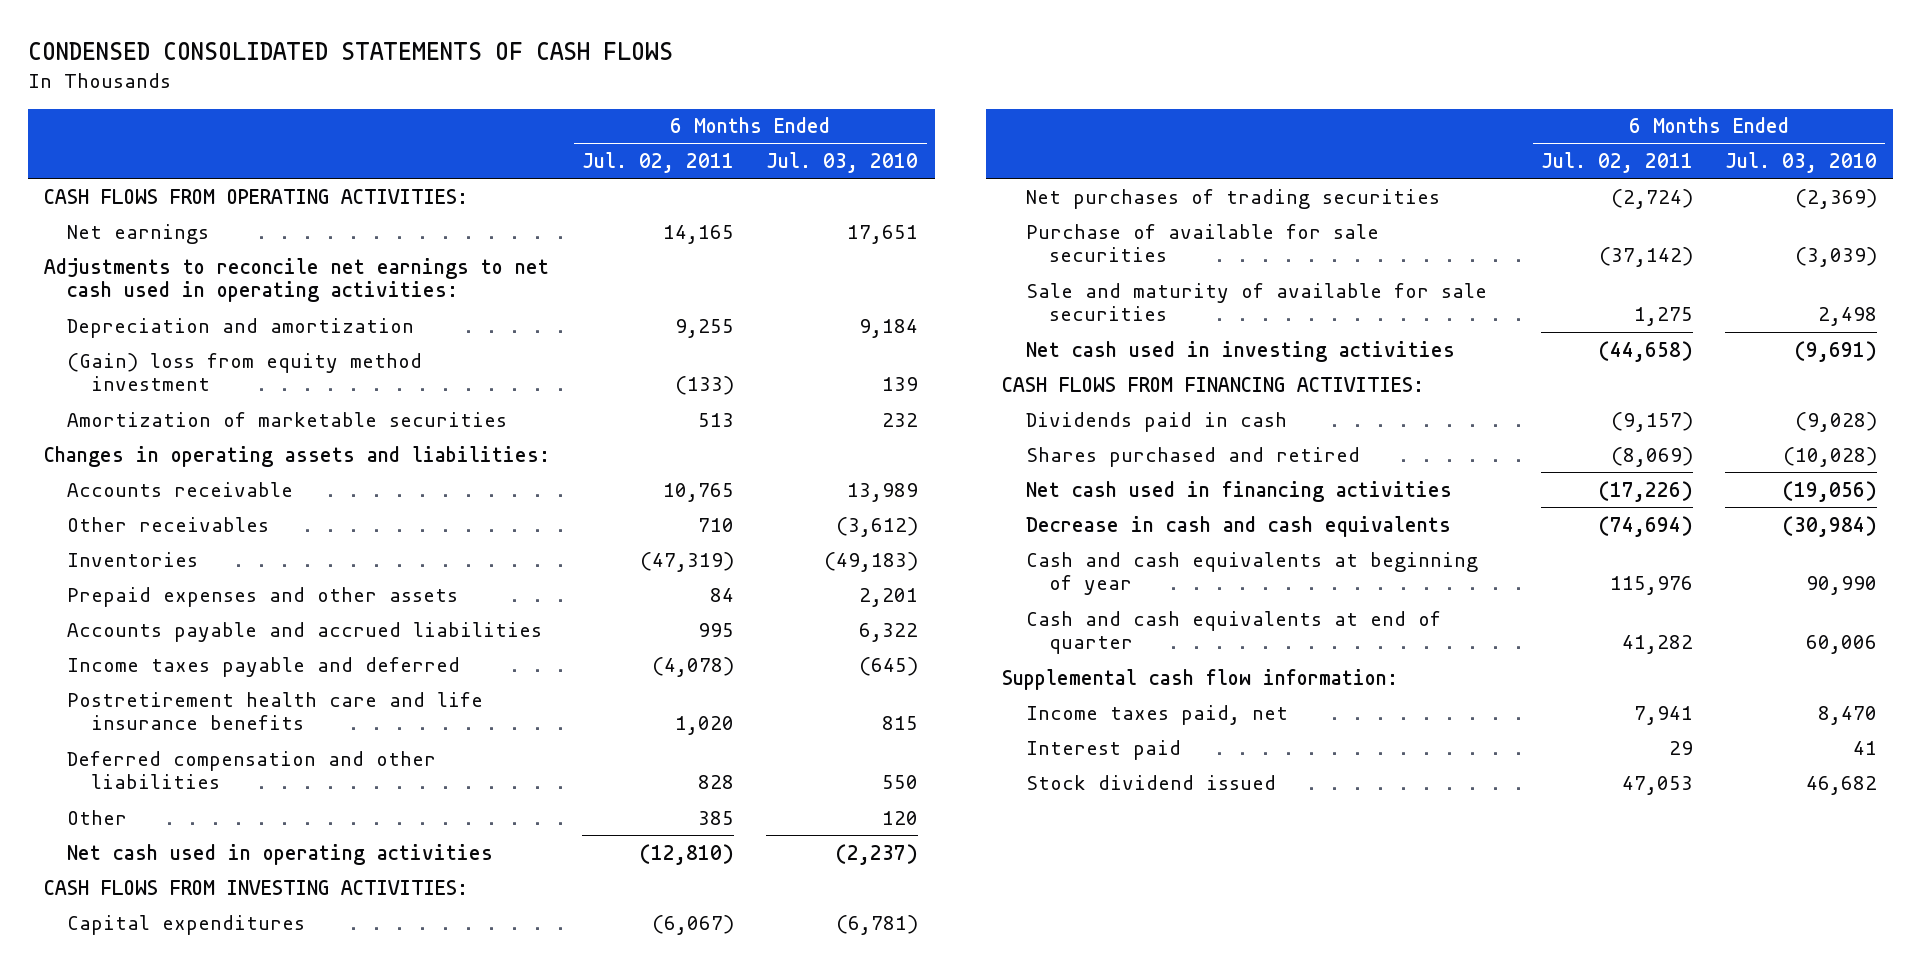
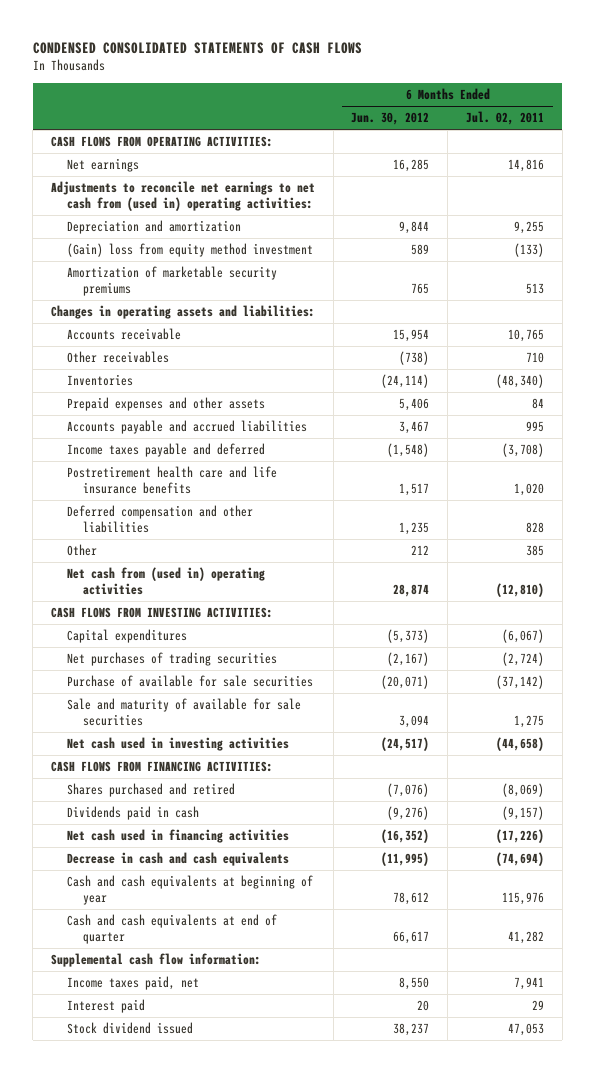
[766,152,919,174] Jul. 03, 2010 -> none
none -> [351,112,430,126] Jun. 30, 2012
[663,224,735,244] 14,165 -> [507,159,544,173] 14,816
[44,257,550,303] Adjustments to reconcile net earnings to net cash used in operating activities: -> [50,181,315,212] Adjustments to reconcile net earnings to net cash from (used in) operating activities:
[67,411,508,427] Amortization of marketable securities -> [67,266,278,297] Amortization of marketable security premiums
[640,551,735,572] (47,319) -> [495,374,544,389] (48,340)
[652,656,735,677] (4,078) -> [501,443,544,458] (3,708)
[67,843,494,865] Net cash used in operating activities -> [67,567,266,596] Net cash from (used in) operating activities
[1025,411,1287,432] Dividends paid in cash -> [67,806,200,821] Dividends paid in cash

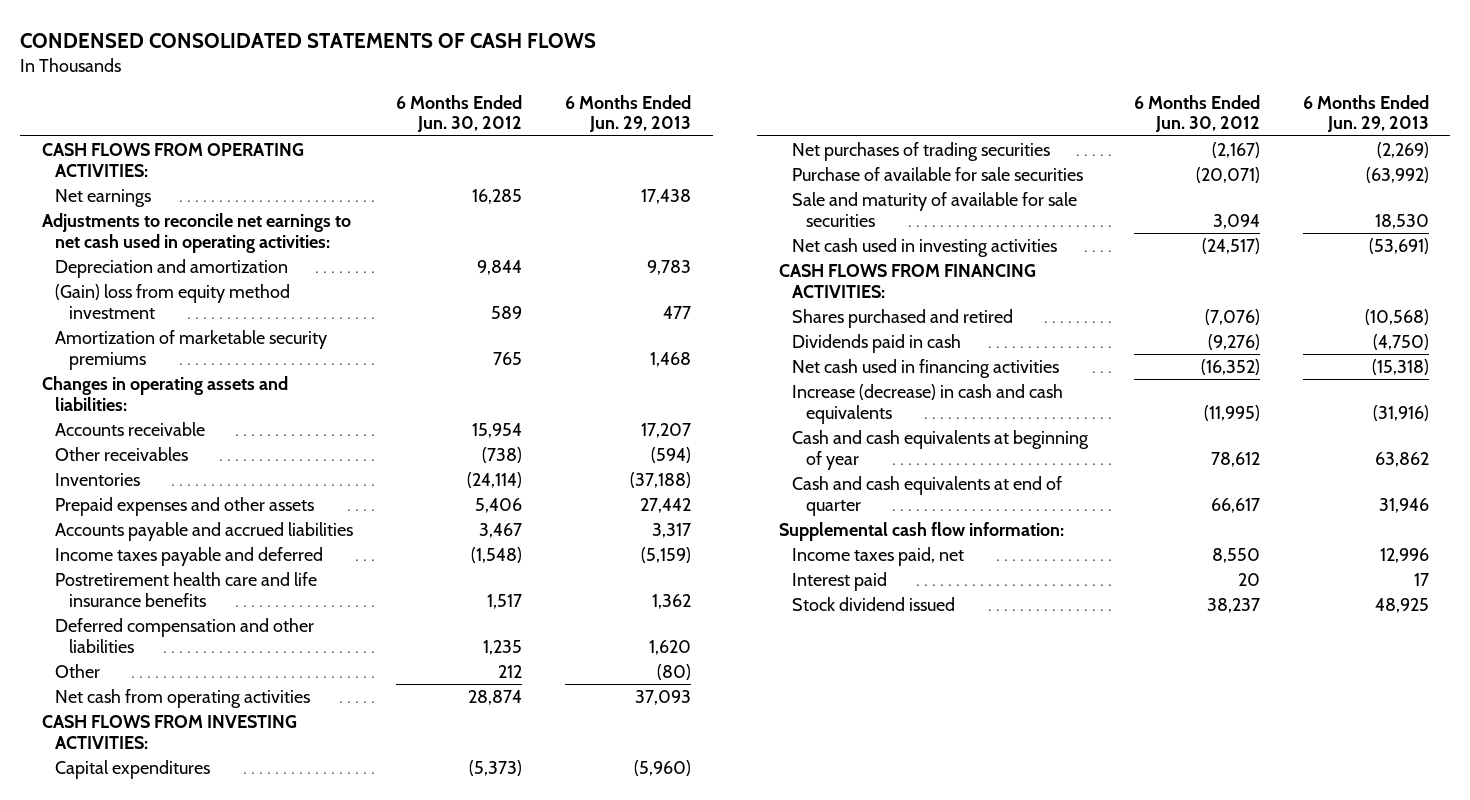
[465,111,544,126] Jul. 02, 2011 -> none
none -> [565,94,692,133] 6 Months Ended Jun. 29, 2013
[50,181,315,212] Adjustments to reconcile net earnings to net cash from (used in) operating activities: -> [41,212,351,253] Adjustments to reconcile net earnings to net cash used in operating activities:
[67,567,266,596] Net cash from (used in) operating activities -> [55,688,311,708] Net cash from operating activities
[67,852,290,867] Decrease in cash and cash equivalents -> [792,383,1064,424] Increase (decrease) in cash and cash equivalents

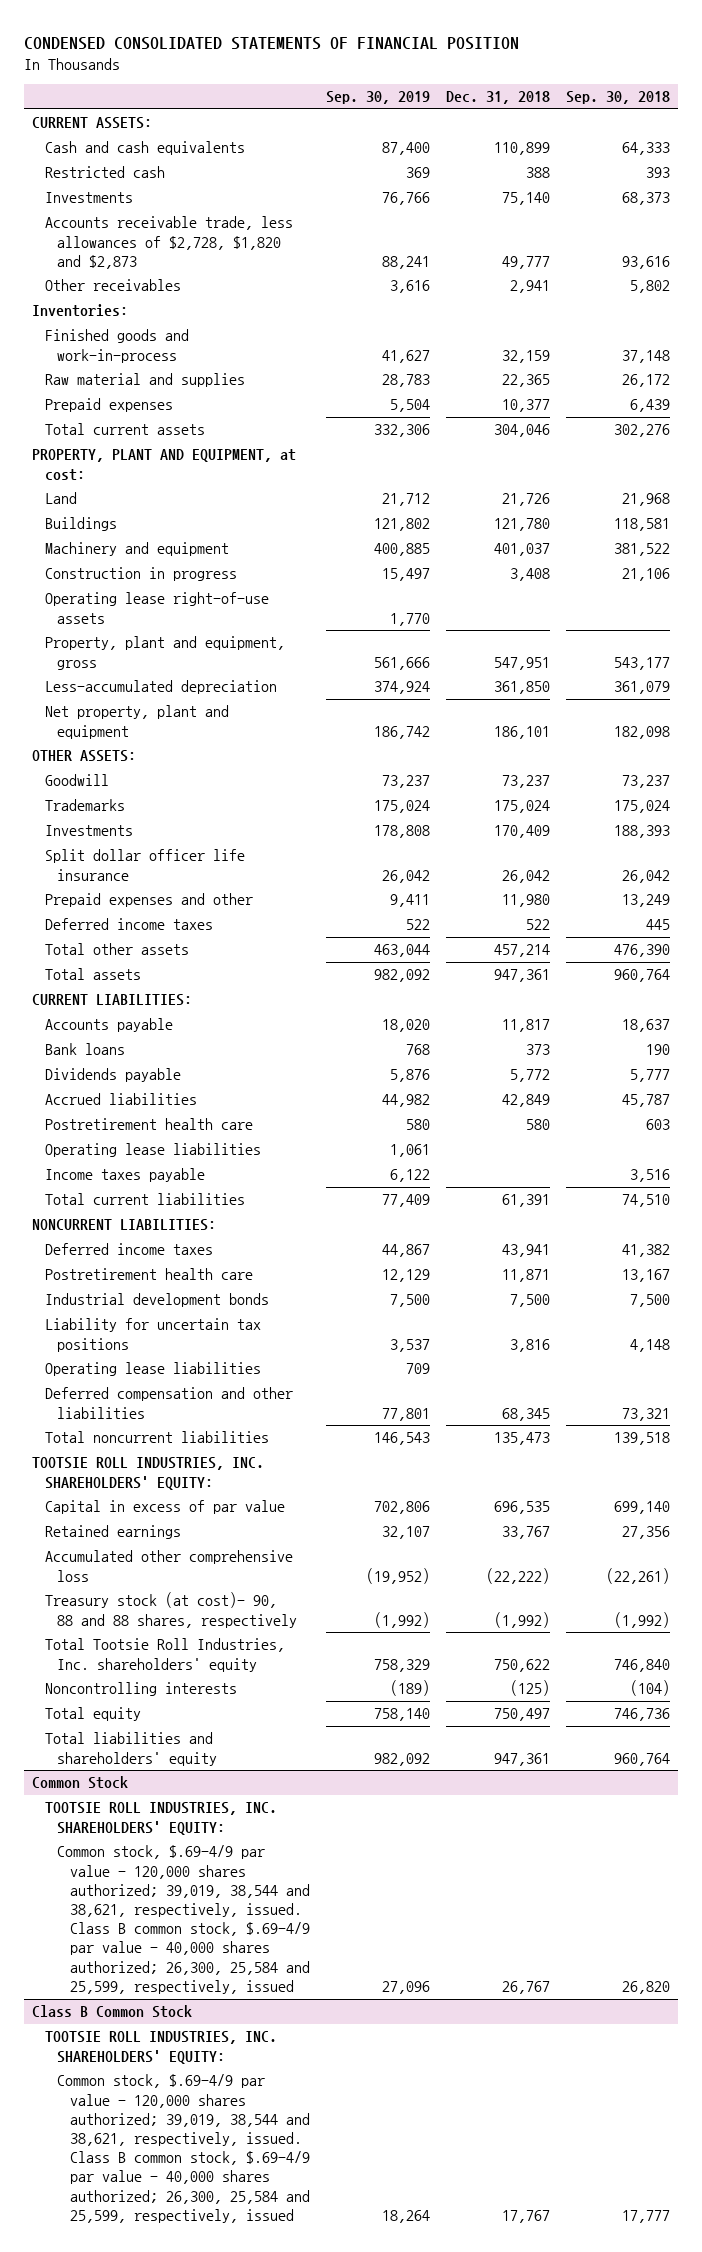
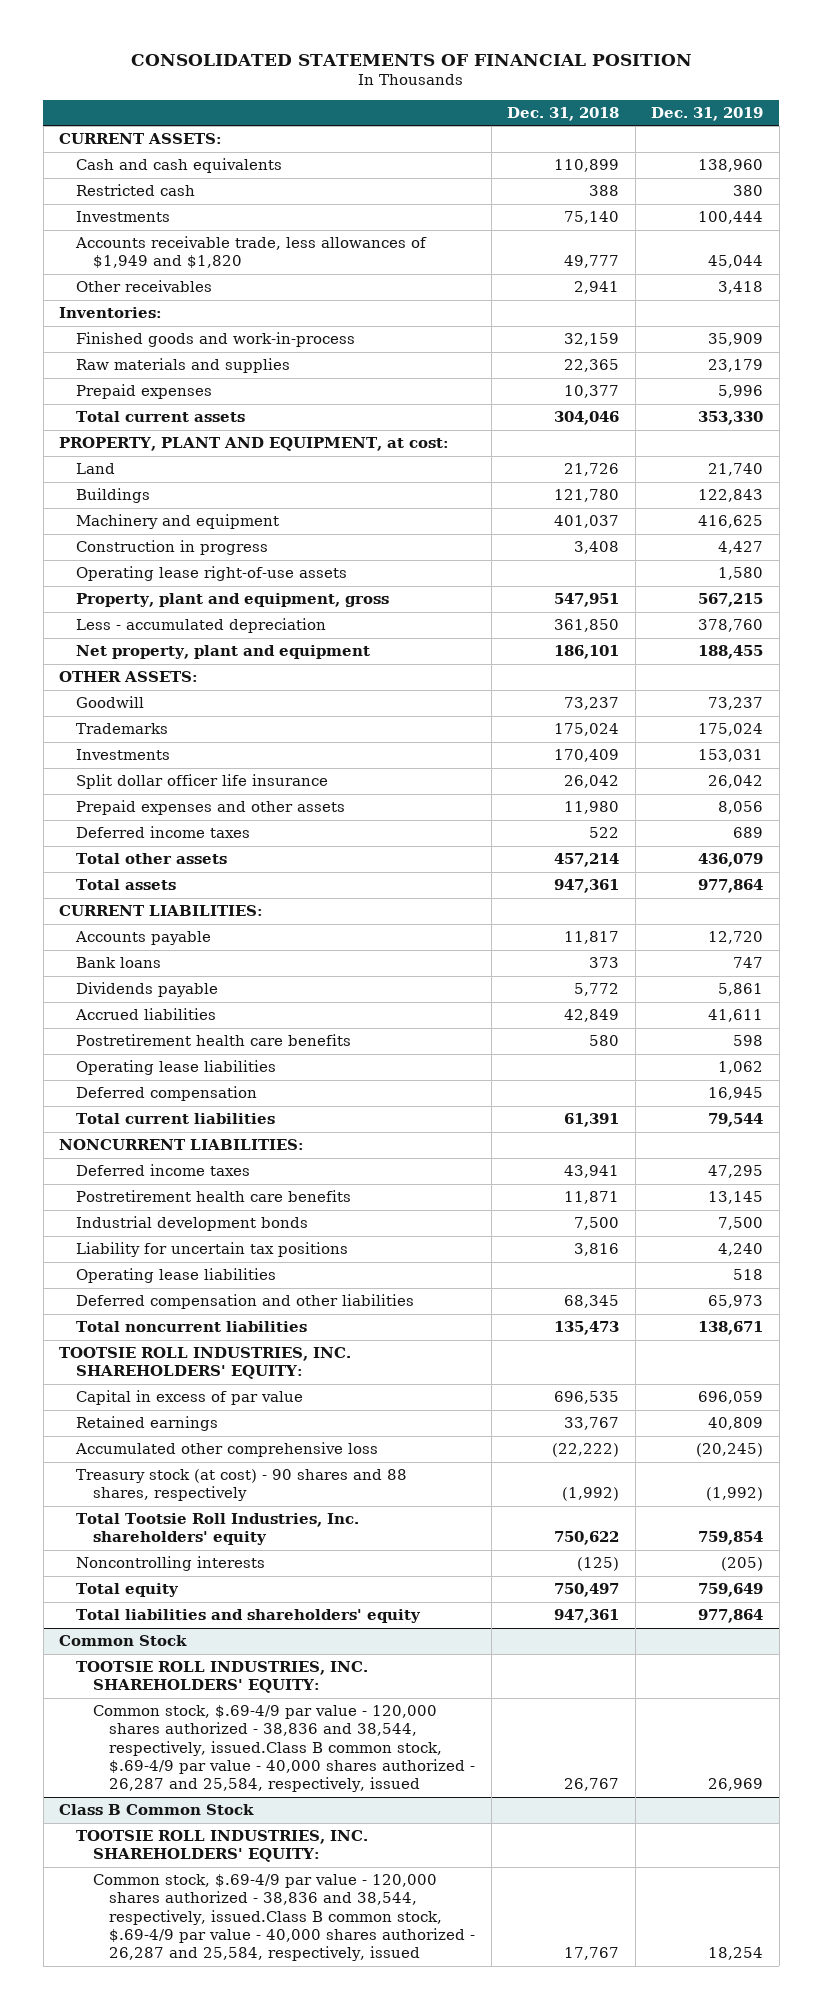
[24,36,520,50] CONDENSED CONSOLIDATED STATEMENTS OF FINANCIAL POSITION -> [131,53,693,66] CONSOLIDATED STATEMENTS OF FINANCIAL POSITION
[325,91,430,105] Sep. 30, 2019 -> none
[565,91,670,105] Sep. 30, 2018 -> none
none -> [651,106,764,121] Dec. 31, 2019
[44,216,293,269] Accounts receivable trade, less allowances of $2,728, $1,820 and $2,873 -> [75,236,428,269] Accounts receivable trade, less allowances of $1,949 and $1,820
[44,373,245,388] Raw material and supplies -> [76,358,291,374] Raw materials and supplies
[44,680,277,695] Less-accumulated depreciation -> [76,618,327,634] Less - accumulated depreciation
[44,893,253,908] Prepaid expenses and other -> [76,800,346,816] Prepaid expenses and other assets
[44,1118,253,1131] Postretirement health care -> [76,1034,352,1047] Postretirement health care benefits
[44,1168,205,1183] Income taxes payable -> none
none -> [76,1086,258,1102] Deferred compensation
[44,1268,253,1281] Postretirement health care -> [76,1190,352,1203] Postretirement health care benefits
[44,1592,298,1628] Treasury stock (at cost)- 90, 88 and 88 shares, respectively -> [76,1469,408,1502] Treasury stock (at cost) - 90 shares and 88 shares, respectively
[57,1845,310,1994] Common stock, $.69-4/9 par value - 120,000 shares authorized; 39,019, 38,544 and 38,621, respectively, issued. Class B common stock, $.69-4/9 par value - 40,000 shares authorized; 26,300, 25,584 and 25,599, respectively, issued -> [92,1705,476,1793] Common stock, $.69-4/9 par value - 120,000 shares authorized - 38,836 and 38,544, respectively, issued.Class B common stock, $.69-4/9 par value - 40,000 shares authorized - 26,287 and 25,584, respectively, issued
[57,2074,310,2223] Common stock, $.69-4/9 par value - 120,000 shares authorized; 39,019, 38,544 and 38,621, respectively, issued. Class B common stock, $.69-4/9 par value - 40,000 shares authorized; 26,300, 25,584 and 25,599, respectively, issued -> [92,1874,476,1962] Common stock, $.69-4/9 par value - 120,000 shares authorized - 38,836 and 38,544, respectively, issued.Class B common stock, $.69-4/9 par value - 40,000 shares authorized - 26,287 and 25,584, respectively, issued

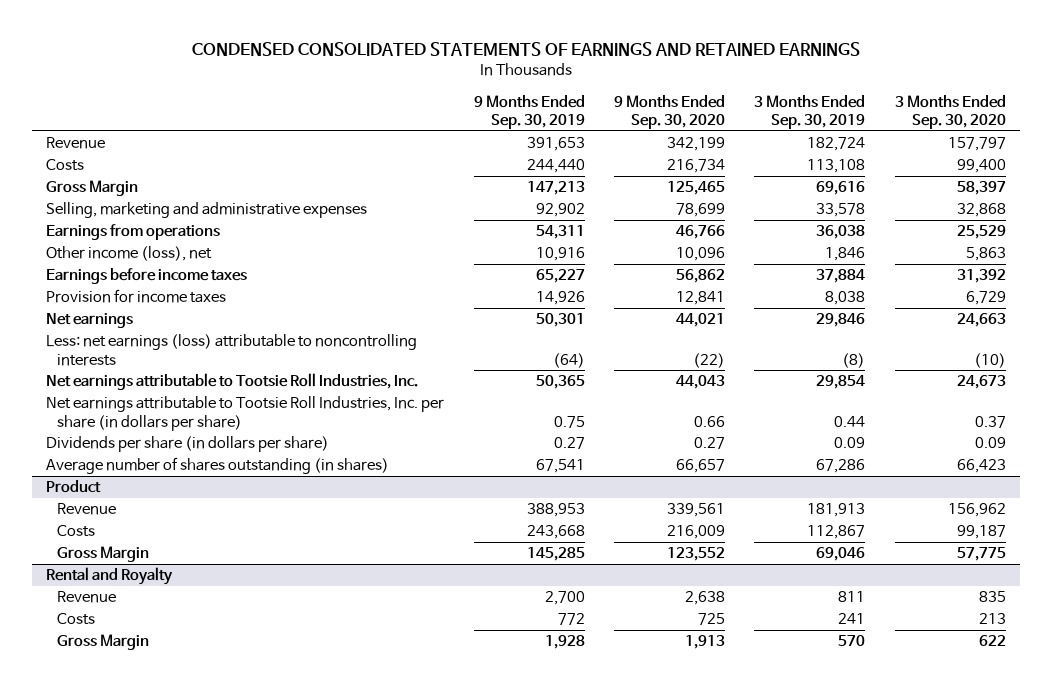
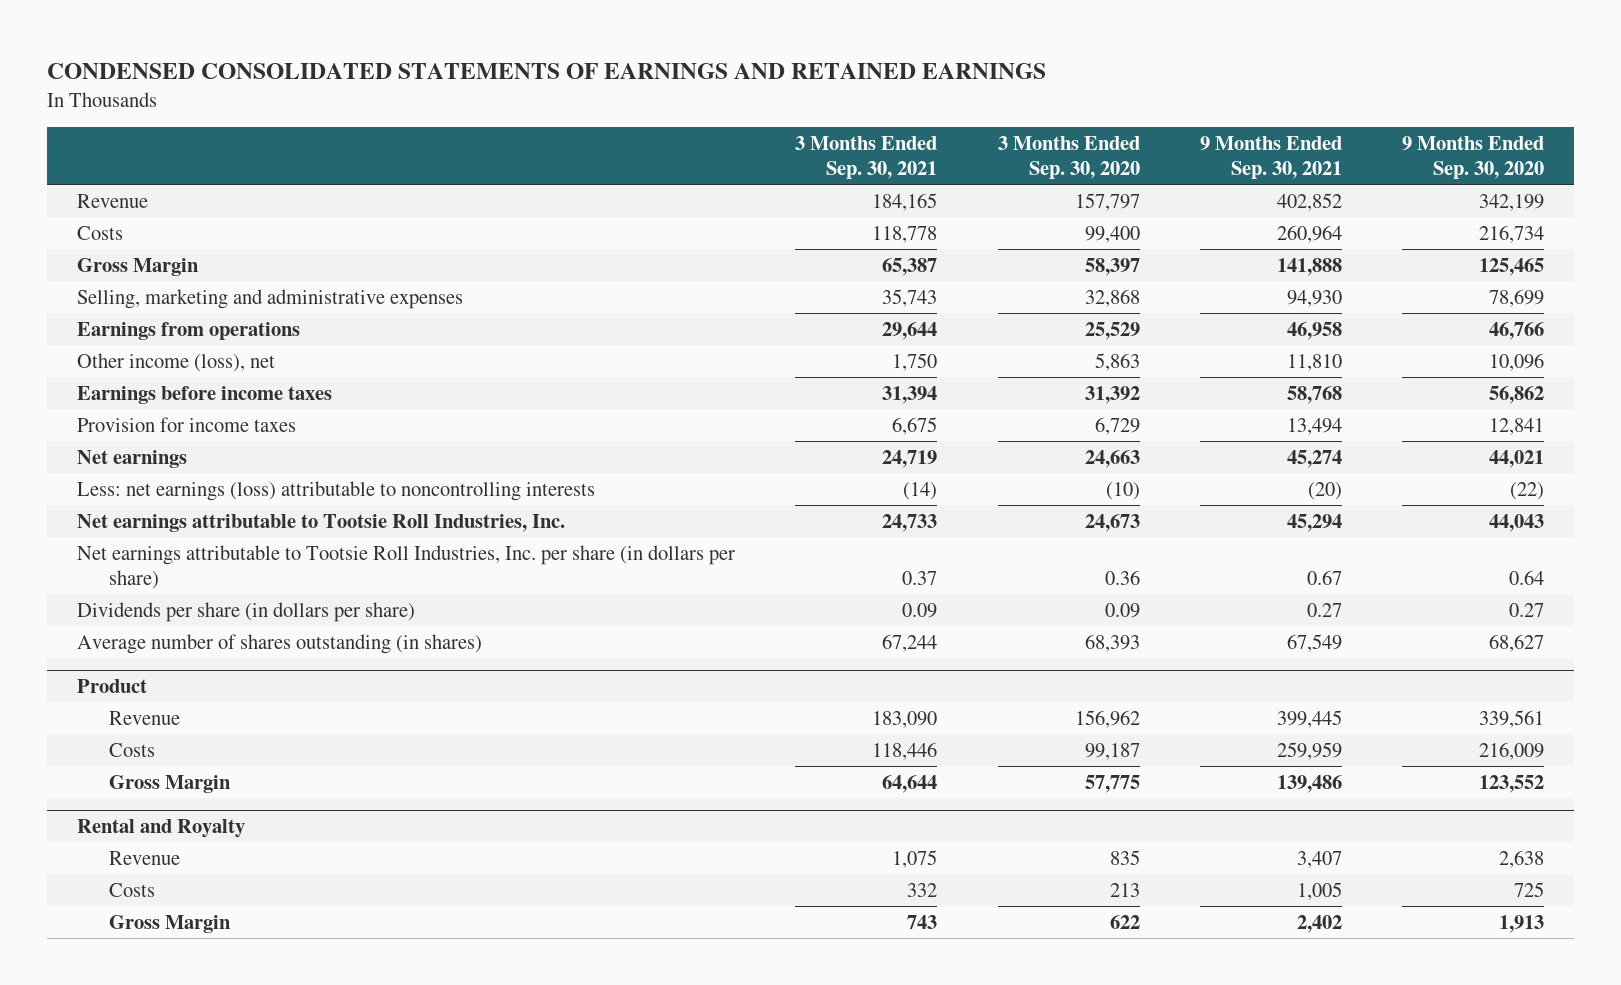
[473,94,585,129] 9 Months Ended Sep. 30, 2019 -> none
[754,94,866,129] 3 Months Ended Sep. 30, 2019 -> none
none -> [795,135,938,180] 3 Months Ended Sep. 30, 2021
none -> [1199,135,1342,180] 9 Months Ended Sep. 30, 2021
[694,415,726,427] 0.66 -> [1509,569,1545,585] 0.64
[974,415,1006,428] 0.37 -> [1104,569,1140,585] 0.36
[676,459,726,474] 66,657 -> [1489,633,1545,652] 68,627
[956,459,1006,474] 66,423 -> [1084,633,1140,652] 68,393

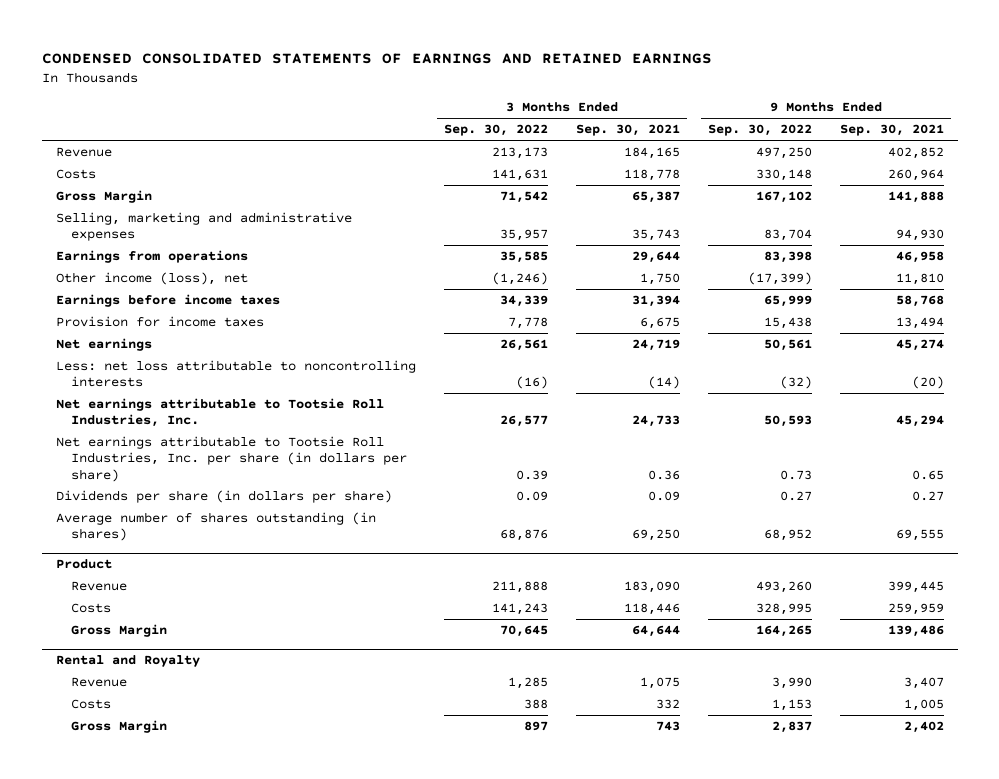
[997,135,1140,180] 3 Months Ended Sep. 30, 2020 -> none
[1402,135,1545,180] 9 Months Ended Sep. 30, 2020 -> none
none -> [443,124,548,137] Sep. 30, 2022
none -> [707,124,812,137] Sep. 30, 2022
[77,480,596,501] Less: net earnings (loss) attributable to noncontrolling interests -> [55,360,416,388] Less: net loss attributable to noncontrolling interests
[902,570,938,585] 0.37 -> [647,469,680,480] 0.36
[1306,569,1342,585] 0.67 -> [911,469,944,480] 0.65
[882,633,938,652] 67,244 -> [631,529,680,542] 69,250
[1286,633,1342,652] 67,549 -> [895,529,944,542] 69,555

